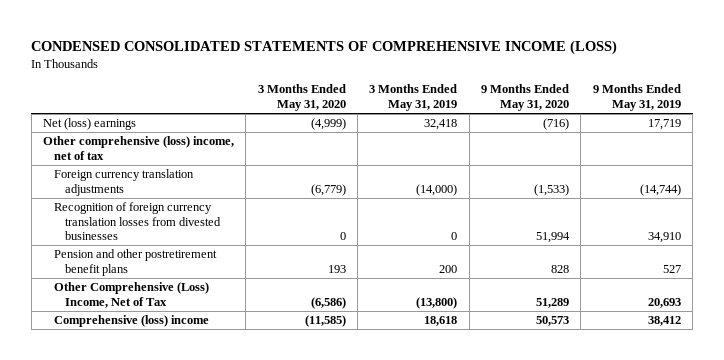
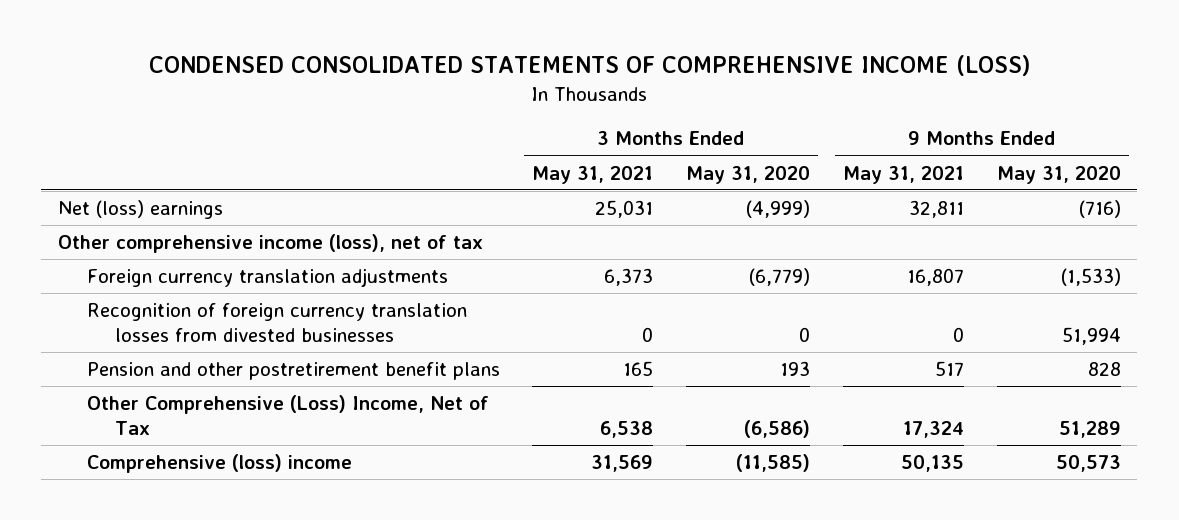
[369,84,458,111] 3 Months Ended May 31, 2019 -> none
[592,84,681,111] 9 Months Ended May 31, 2019 -> none
none -> [532,165,654,184] May 31, 2021
none -> [843,165,965,184] May 31, 2021
[43,136,235,160] Other comprehensive (loss) income, net of tax -> [57,234,483,254] Other comprehensive income (loss), net of tax

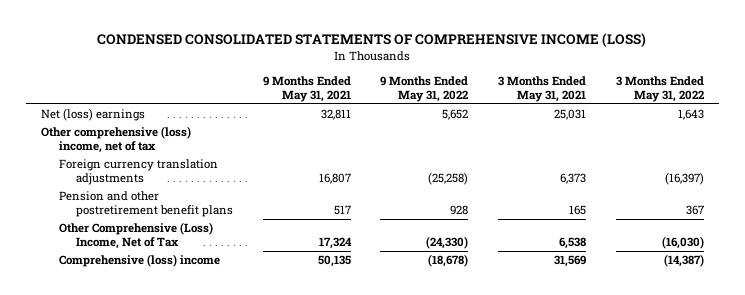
[686,165,811,184] May 31, 2020 -> none
[996,165,1121,184] May 31, 2020 -> none
none -> [380,76,469,102] 9 Months Ended May 31, 2022
none -> [615,76,704,102] 3 Months Ended May 31, 2022
[57,234,483,254] Other comprehensive income (loss), net of tax -> [41,126,192,154] Other comprehensive (loss) income, net of tax
[86,303,467,342] Recognition of foreign currency translation losses from divested businesses -> none

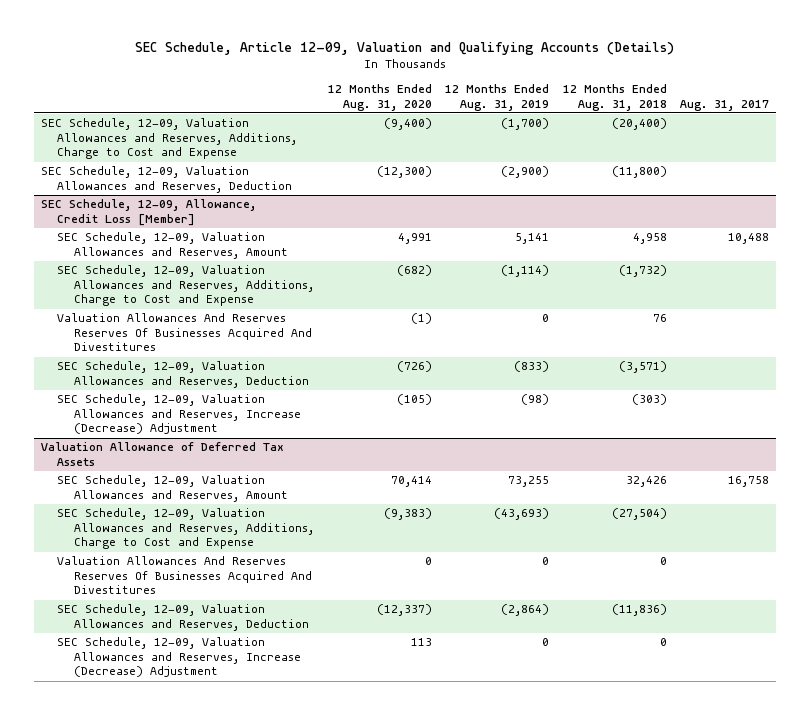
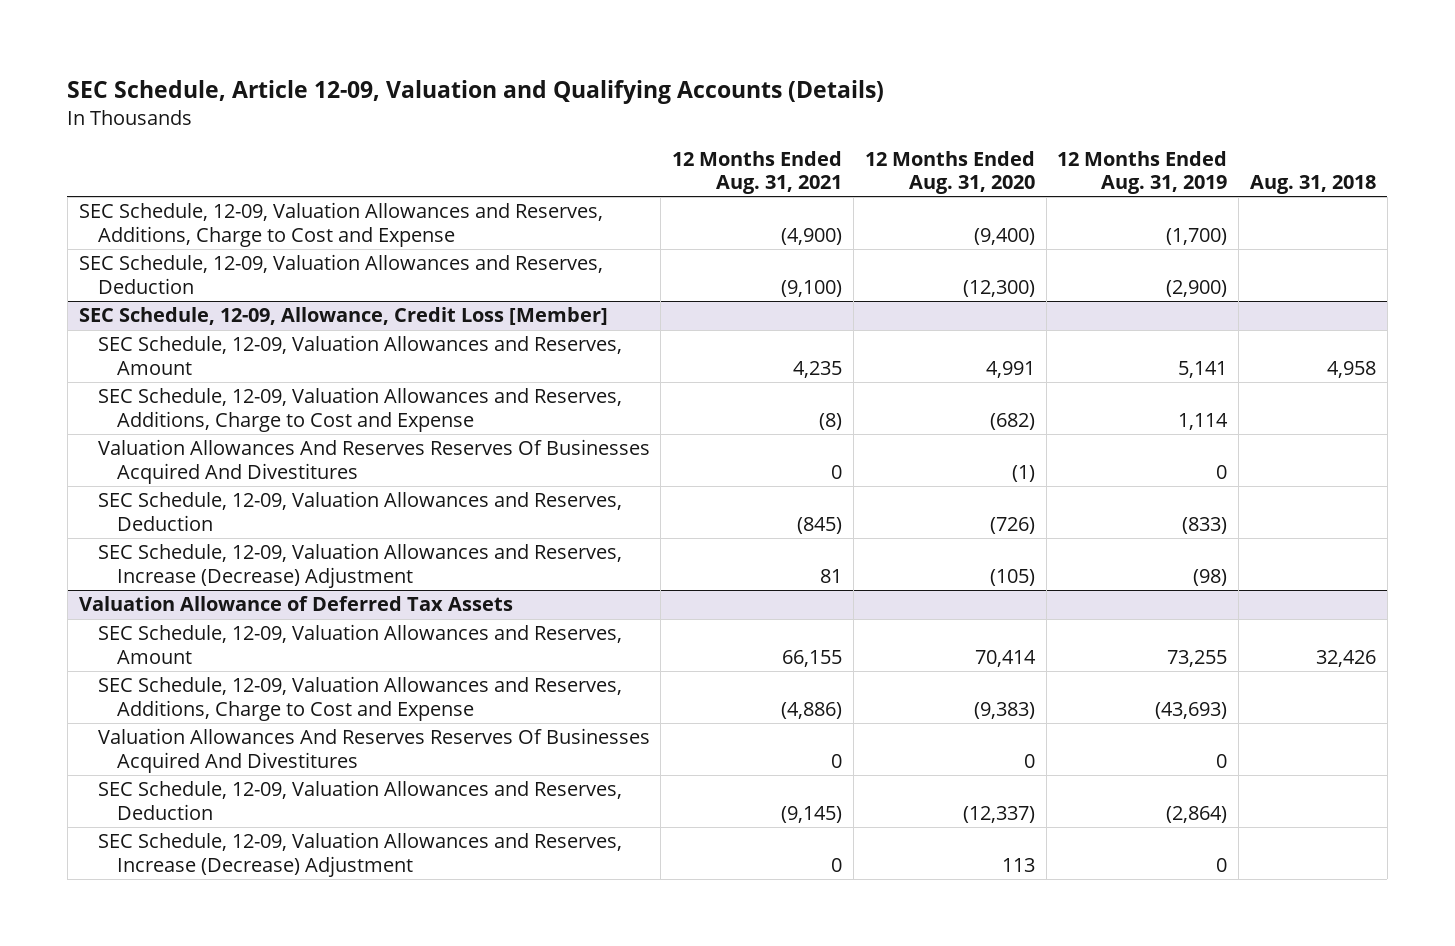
[562,84,667,111] 12 Months Ended Aug. 31, 2018 -> none
[680,99,770,111] Aug. 31, 2017 -> none
none -> [672,150,843,194] 12 Months Ended Aug. 31, 2021
none -> [1250,174,1377,194] Aug. 31, 2018
[501,265,550,278] (1,114) -> [1178,412,1229,430] 1,114

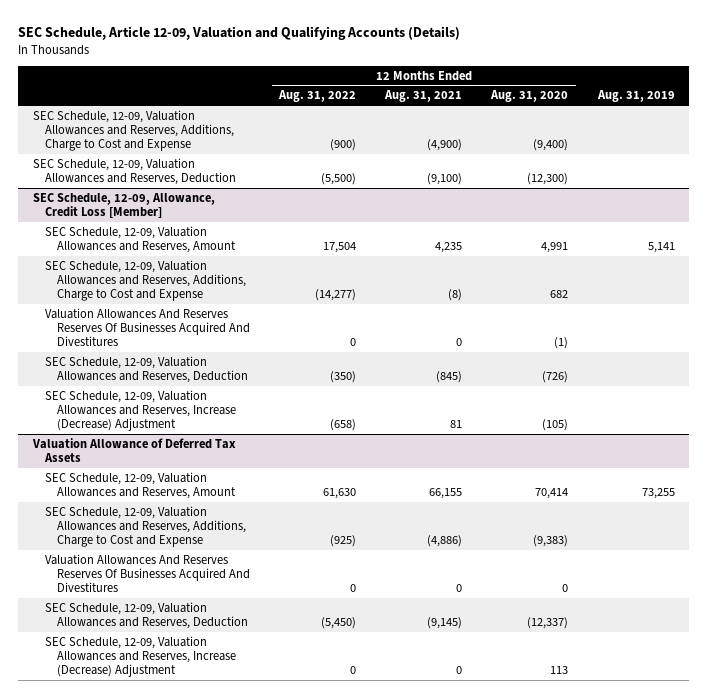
[1057,150,1228,194] 12 Months Ended Aug. 31, 2019 -> none
[1250,174,1377,194] Aug. 31, 2018 -> none
none -> [278,90,357,103] Aug. 31, 2022
none -> [596,90,675,103] Aug. 31, 2019
[989,412,1035,430] (682) -> [550,290,569,299] 682

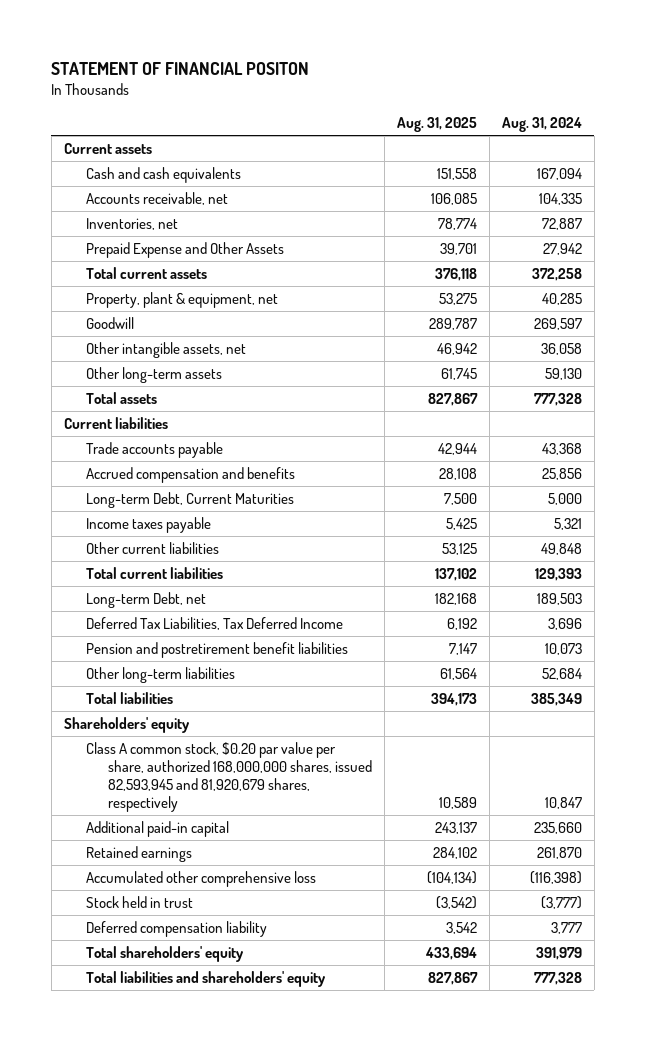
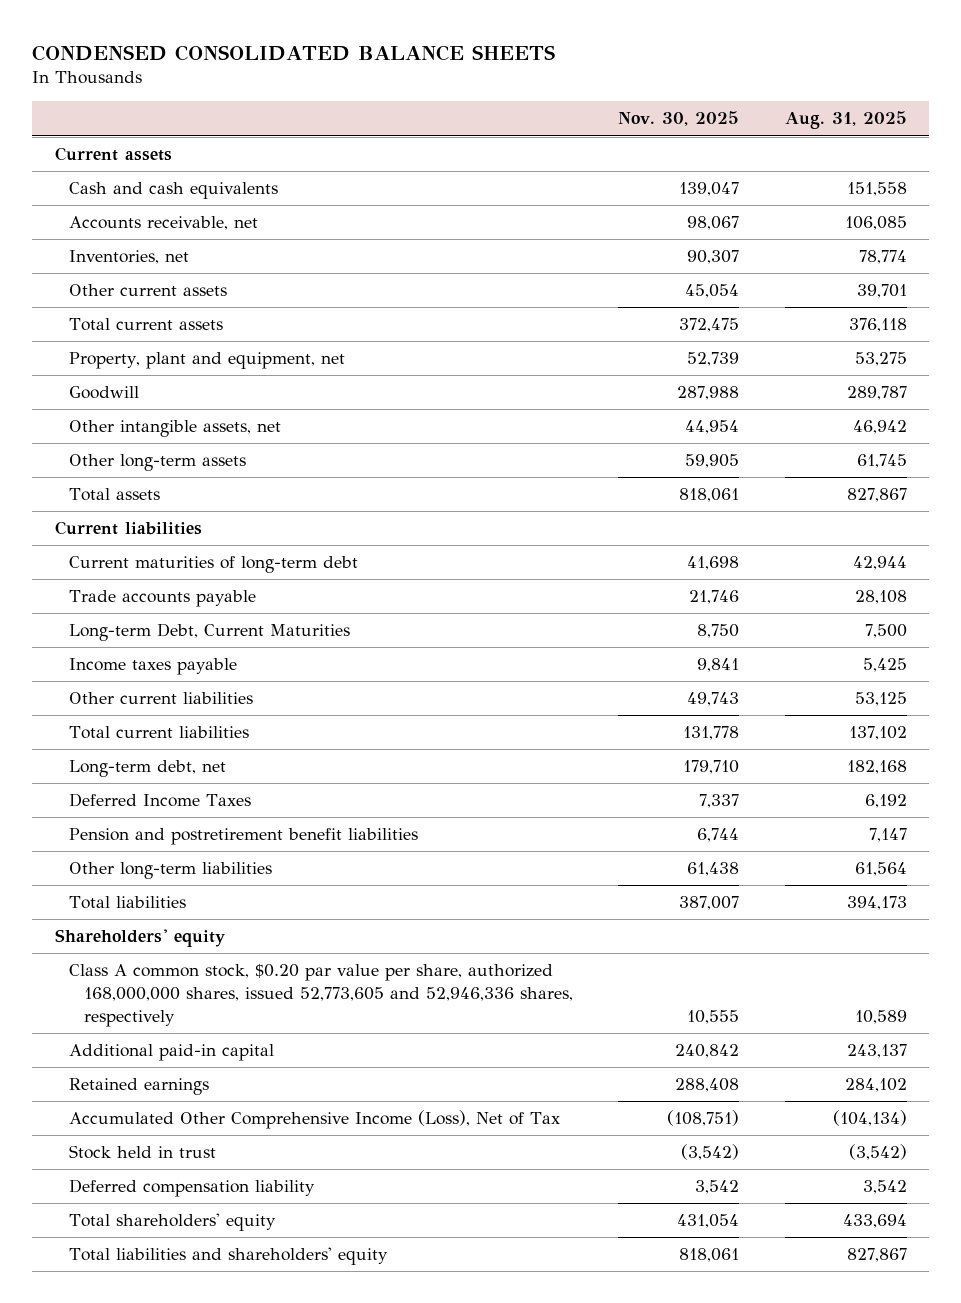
[51,61,310,75] STATEMENT OF FINANCIAL POSITON -> [32,44,556,61] CONDENSED CONSOLIDATED BALANCE SHEETS
[501,117,582,133] Aug. 31, 2024 -> none
none -> [618,111,740,127] Nov. 30, 2025
[85,241,284,258] Prepaid Expense and Other Assets -> [69,284,228,297] Other current assets
[85,291,278,308] Property, plant & equipment, net -> [69,352,346,370] Property, plant and equipment, net
[85,466,295,483] Accrued compensation and benefits -> none
none -> [69,556,359,574] Current maturities of long-term debt
[437,442,477,455] 42,944 -> [854,590,907,605] 28,108
[85,591,206,608] Long-term Debt, net -> [69,760,227,778] Long-term debt, net
[85,616,343,630] Deferred Tax Liabilities, Tax Deferred Income -> [69,793,252,808] Deferred Income Taxes
[85,741,372,813] Class A common stock, $0.20 par value per share, authorized 168,000,000 shares, issued 82,593,945 and 81,920,679 shares, respectively -> [69,964,573,1028] Class A common stock, $0.20 par value per share, authorized 168,000,000 shares, issued 52,773,605 and 52,946,336 shares, respectively
[85,870,316,887] Accumulated other comprehensive loss -> [69,1110,561,1130] Accumulated Other Comprehensive Income (Loss), Net of Tax

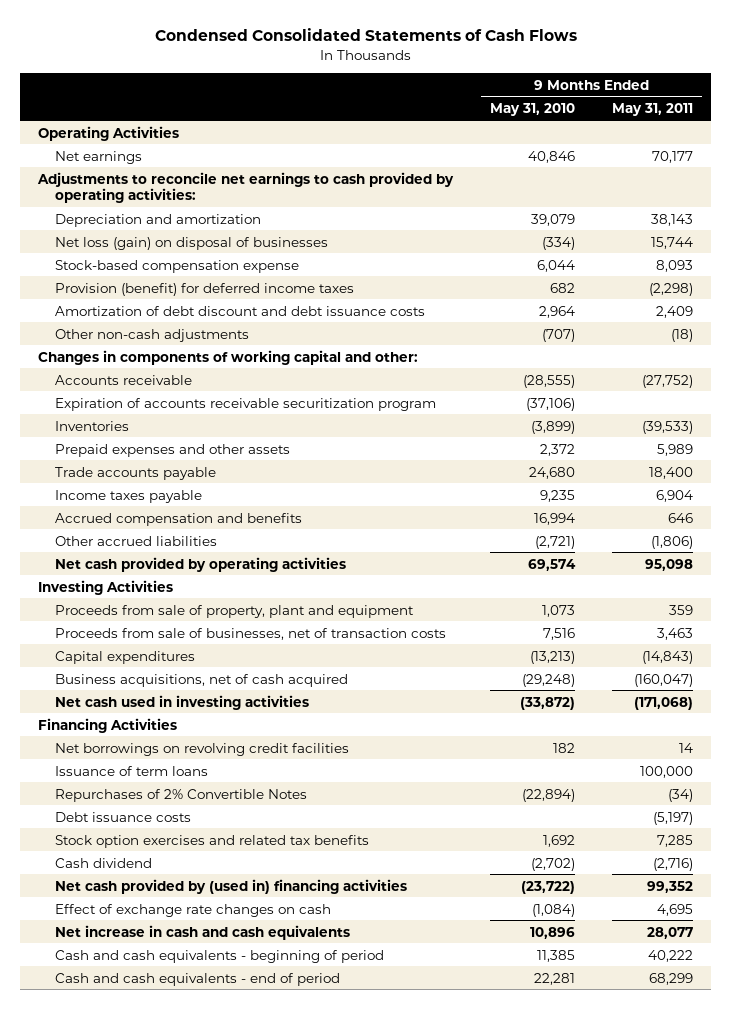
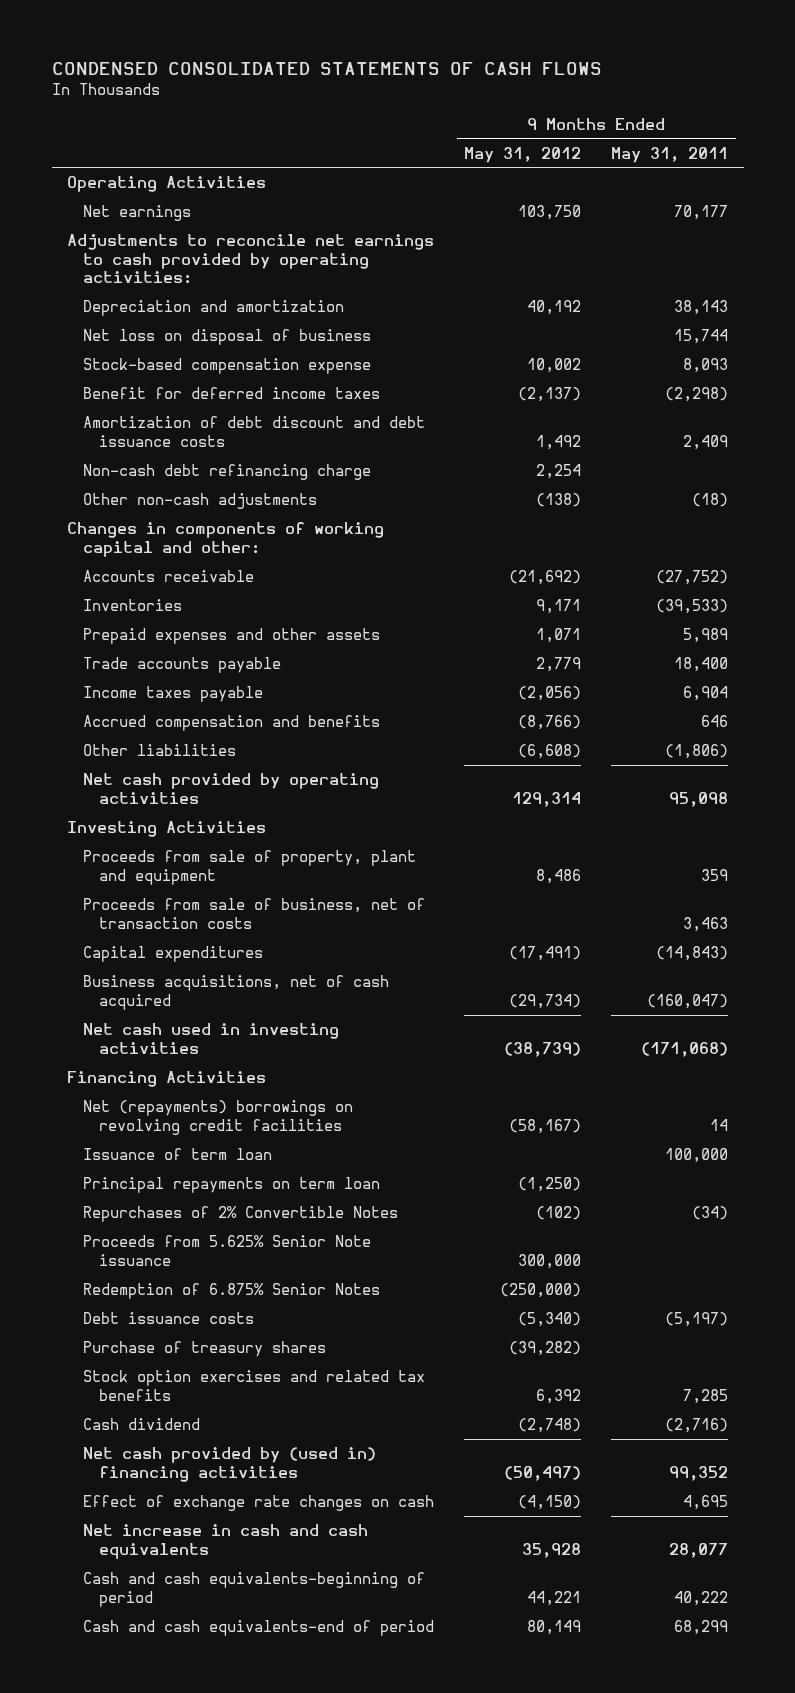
[154,28,577,42] Condensed Consolidated Statements of Cash Flows -> [51,61,602,75] CONDENSED CONSOLIDATED STATEMENTS OF CASH FLOWS
[490,103,576,117] May 31, 2010 -> none
none -> [464,146,582,163] May 31, 2012
[55,236,329,250] Net loss (gain) on disposal of businesses -> [83,329,372,346] Net loss on disposal of business
[55,282,355,296] Provision (benefit) for deferred income taxes -> [83,387,381,400] Benefit for deferred income taxes
none -> [83,464,372,481] Non-cash debt refinancing charge
[55,397,437,411] Expiration of accounts receivable securitization program -> none
[55,535,218,546] Other accrued liabilities -> [83,744,237,757] Other liabilities
[55,627,447,640] Proceeds from sale of businesses, net of transaction costs -> [83,898,426,929] Proceeds from sale of business, net of transaction costs
[55,742,350,756] Net borrowings on revolving credit facilities -> [83,1100,354,1135] Net (repayments) borrowings on revolving credit facilities
[55,765,209,776] Issuance of term loans -> [83,1148,273,1161] Issuance of term loan
none -> [83,1177,381,1194] Principal repayments on term loan
none -> [83,1235,372,1266] Proceeds from 5.625% Senior Note issuance
none -> [83,1283,381,1300] Redemption of 6.875% Senior Notes
none -> [83,1341,327,1358] Purchase of treasury shares
[55,949,385,963] Cash and cash equivalents - beginning of period -> [83,1572,426,1607] Cash and cash equivalents-beginning of period
[55,972,341,986] Cash and cash equivalents - end of period -> [83,1620,435,1637] Cash and cash equivalents-end of period

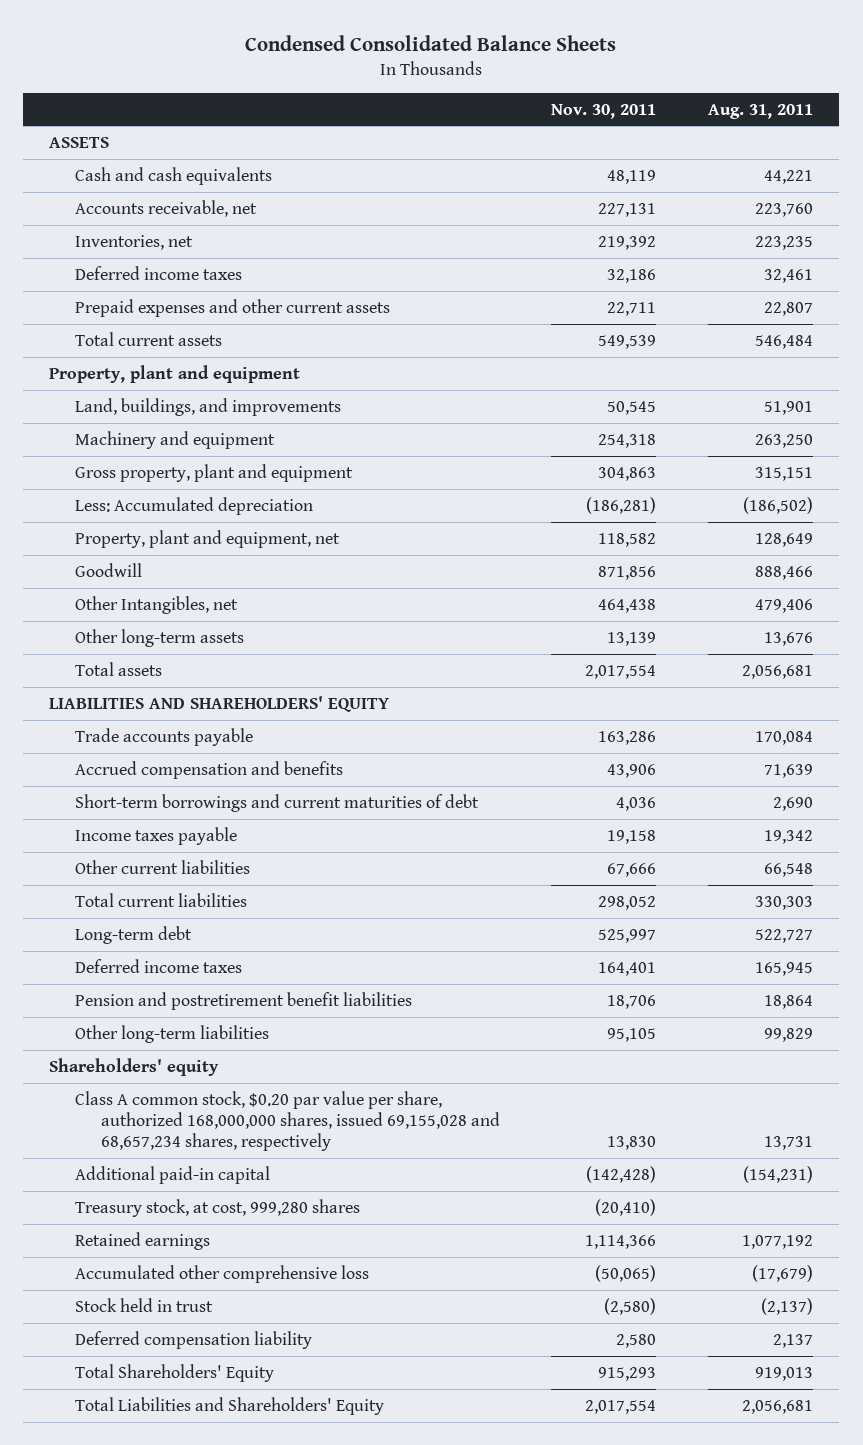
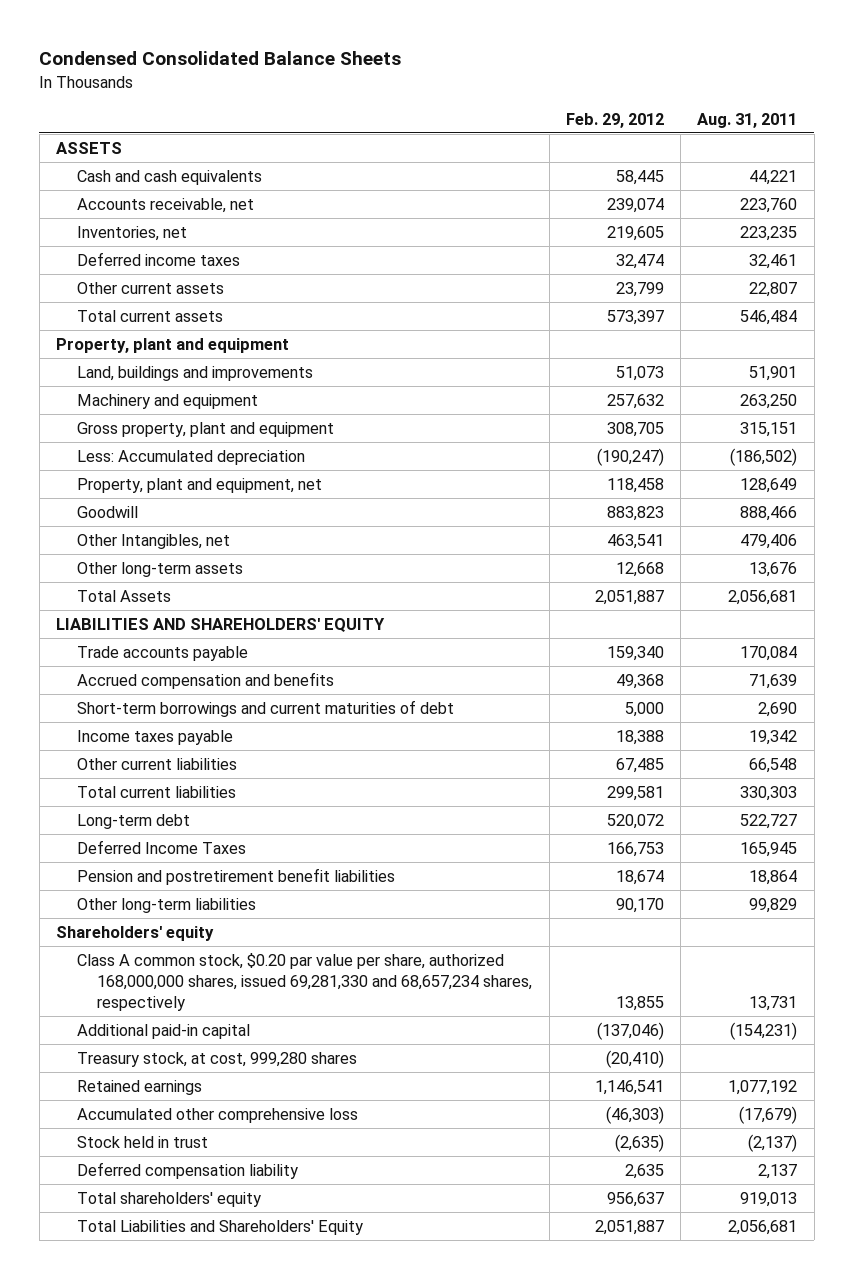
[551,103,657,119] Nov. 30, 2011 -> none
none -> [565,112,664,128] Feb. 29, 2012
[74,298,390,317] Prepaid expenses and other current assets -> [76,282,224,295] Other current assets
[74,397,341,416] Land, buildings, and improvements -> [76,366,313,382] Land, buildings and improvements
[74,661,162,676] Total assets -> [76,590,171,603] Total Assets
[74,958,242,973] Deferred income taxes -> [76,840,246,855] Deferred Income Taxes
[74,1090,500,1152] Class A common stock, $0.20 par value per share, authorized 168,000,000 shares, issued 69,155,028 and 68,657,234 shares, respectively -> [76,953,533,1012] Class A common stock, $0.20 par value per share, authorized 168,000,000 shares, issued 69,281,330 and 68,657,234 shares, respectively
[74,1363,274,1382] Total Shareholders' Equity -> [76,1192,261,1208] Total shareholders' equity

